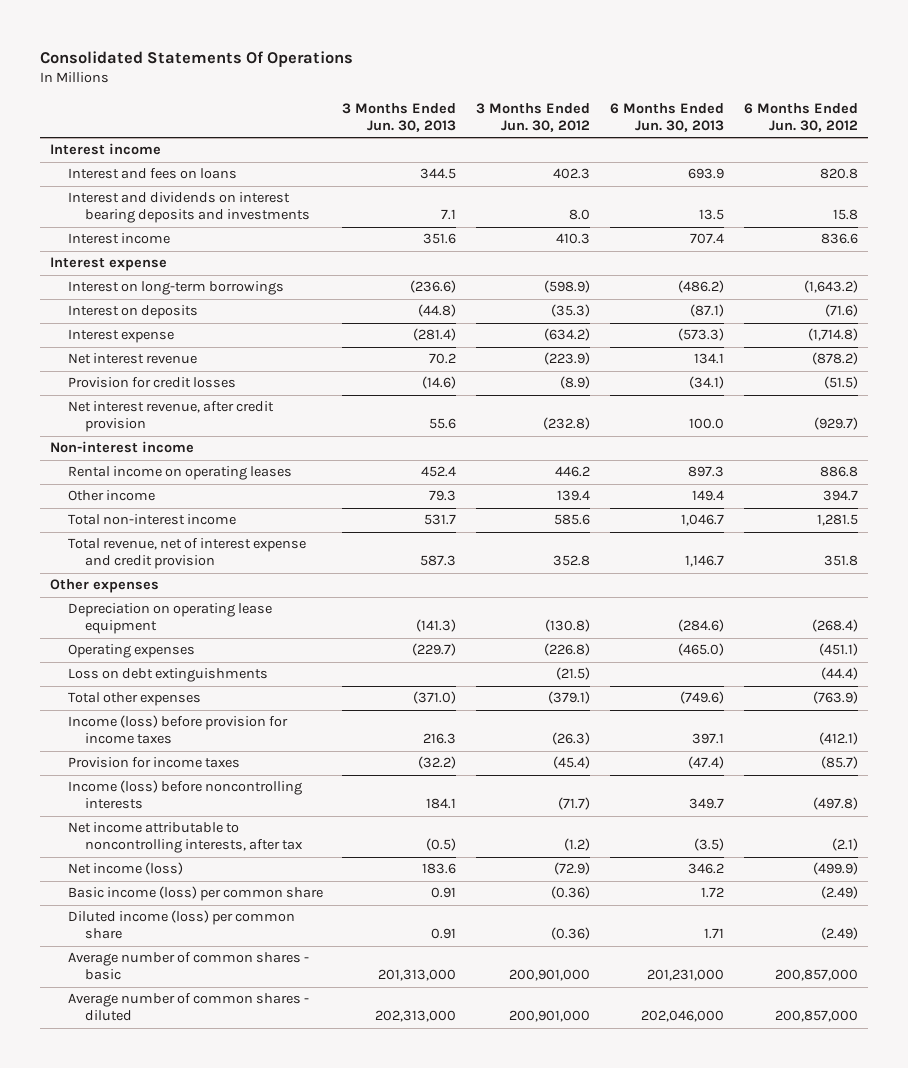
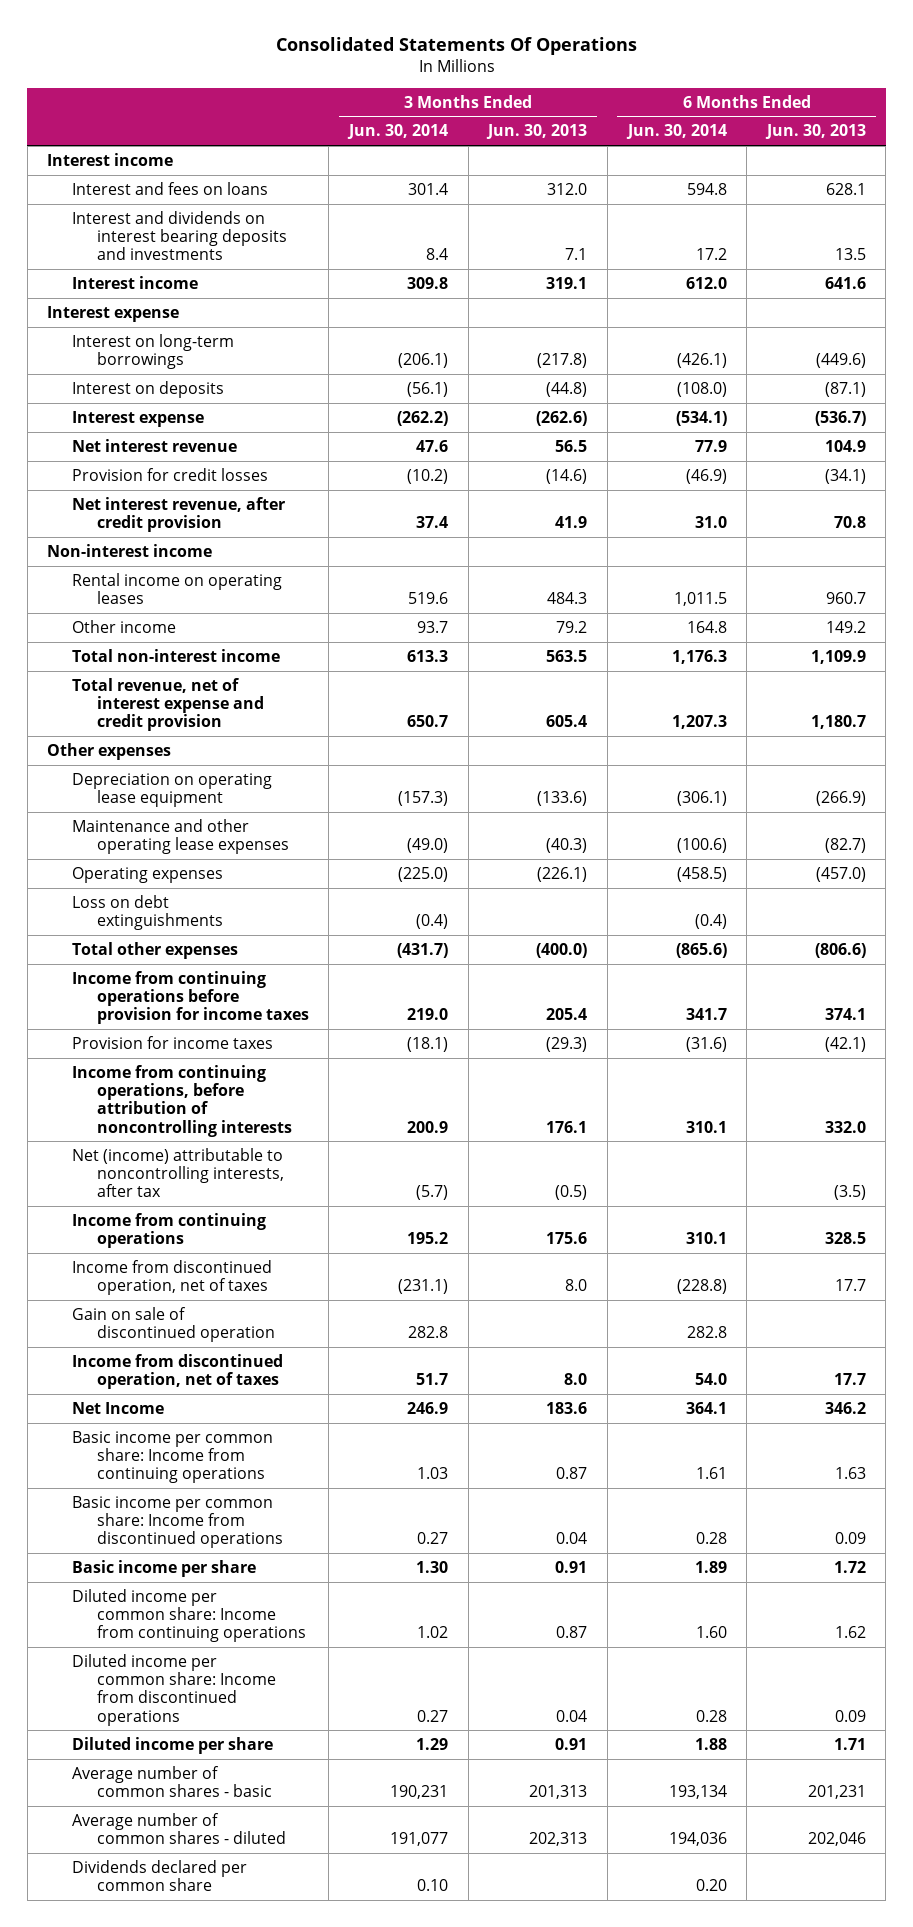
[476,102,591,132] 3 Months Ended Jun. 30, 2012 -> none
[743,102,858,132] 6 Months Ended Jun. 30, 2012 -> none
none -> [346,124,448,140] Jun. 30, 2014
none -> [625,124,727,140] Jun. 30, 2014
[420,168,457,180] 344.5 -> [547,182,588,195] 312.0
[687,168,724,180] 693.9 -> [825,182,866,195] 628.1
[423,233,457,245] 351.6 -> [546,276,588,289] 319.1
[689,233,724,245] 707.4 -> [824,276,866,289] 641.6
[410,280,457,294] (236.6) -> [537,353,588,369] (217.8)
[677,280,724,294] (486.2) -> [815,353,866,369] (449.6)
[413,328,457,342] (281.4) -> [536,410,588,426] (262.6)
[677,328,724,342] (573.3) -> [814,410,866,426] (536.7)
[429,353,457,365] 70.2 -> [555,439,588,452] 56.5
[693,353,724,365] 134.1 -> [824,439,866,452] 104.9
[429,418,457,430] 55.6 -> [555,516,588,529] 41.9
[688,418,724,430] 100.0 -> [833,516,866,529] 70.8
[421,466,457,478] 452.4 -> [547,592,588,605] 484.3
[687,466,724,478] 897.3 -> [825,592,866,605] 960.7
[429,490,457,502] 79.3 -> [556,620,588,633] 79.2
[691,490,724,502] 149.4 -> [825,620,866,633] 149.2
[424,514,457,526] 531.7 -> [546,649,588,662] 563.5
[680,514,724,527] 1,046.7 -> [810,649,866,664] 1,109.9
[420,555,457,567] 587.3 -> [546,715,588,728] 605.4
[684,555,724,568] 1,146.7 -> [810,715,866,730] 1,180.7
[416,619,457,633] (141.3) -> [537,791,588,807] (133.6)
[677,619,724,633] (284.6) -> [815,791,866,807] (266.9)
none -> [72,818,289,855] Maintenance and other operating lease expenses
[412,643,457,657] (229.7) -> [537,866,588,882] (226.1)
[677,643,724,657] (465.0) -> [815,866,866,882] (457.0)
[413,691,457,705] (371.0) -> [536,942,588,958] (400.0)
[679,691,724,705] (749.6) -> [814,942,866,958] (806.6)
[67,715,288,745] Income (loss) before provision for income taxes -> [72,970,309,1025] Income from continuing operations before provision for income taxes
[423,733,457,745] 216.3 -> [546,1008,588,1021] 205.4
[691,733,724,745] 397.1 -> [824,1008,866,1021] 374.1
[418,756,457,770] (32.2) -> [546,1036,588,1052] (29.3)
[687,756,724,770] (47.4) -> [824,1036,866,1052] (42.1)
[67,780,302,810] Income (loss) before noncontrolling interests -> [72,1064,292,1137] Income from continuing operations, before attribution of noncontrolling interests
[426,798,457,810] 184.1 -> [546,1120,588,1133] 176.1
[688,798,724,810] 349.7 -> [824,1120,866,1133] 332.0
[67,822,303,854] Net income attributable to noncontrolling interests, after tax -> [72,1147,284,1198] Net (income) attributable to noncontrolling interests, after tax
none -> [72,1212,267,1249] Income from continuing operations
none -> [72,1259,273,1296] Income from discontinued operation, net of taxes
none -> [72,1306,275,1343] Gain on sale of discontinued operation
none -> [72,1353,284,1390] Income from discontinued operation, net of taxes
[67,862,183,876] Net income (loss) -> [72,1401,165,1414] Net Income
none -> [72,1430,274,1484] Basic income per common share: Income from continuing operations
none -> [72,1495,283,1549] Basic income per common share: Income from discontinued operations
[67,886,323,902] Basic income (loss) per common share -> [72,1559,257,1577] Basic income per share
none -> [72,1588,306,1643] Diluted income per common share: Income from continuing operations
none -> [72,1653,276,1726] Diluted income per common share: Income from discontinued operations
[67,910,295,940] Diluted income (loss) per common share -> [72,1736,274,1754] Diluted income per share
[378,969,457,982] 201,313,000 -> [529,1785,588,1800] 201,313
[646,969,724,982] 201,231,000 -> [807,1785,866,1800] 201,231
[375,1010,457,1023] 202,313,000 -> [529,1832,588,1847] 202,313
[640,1010,724,1023] 202,046,000 -> [807,1832,866,1847] 202,046
none -> [72,1859,248,1892] Dividends declared per common share

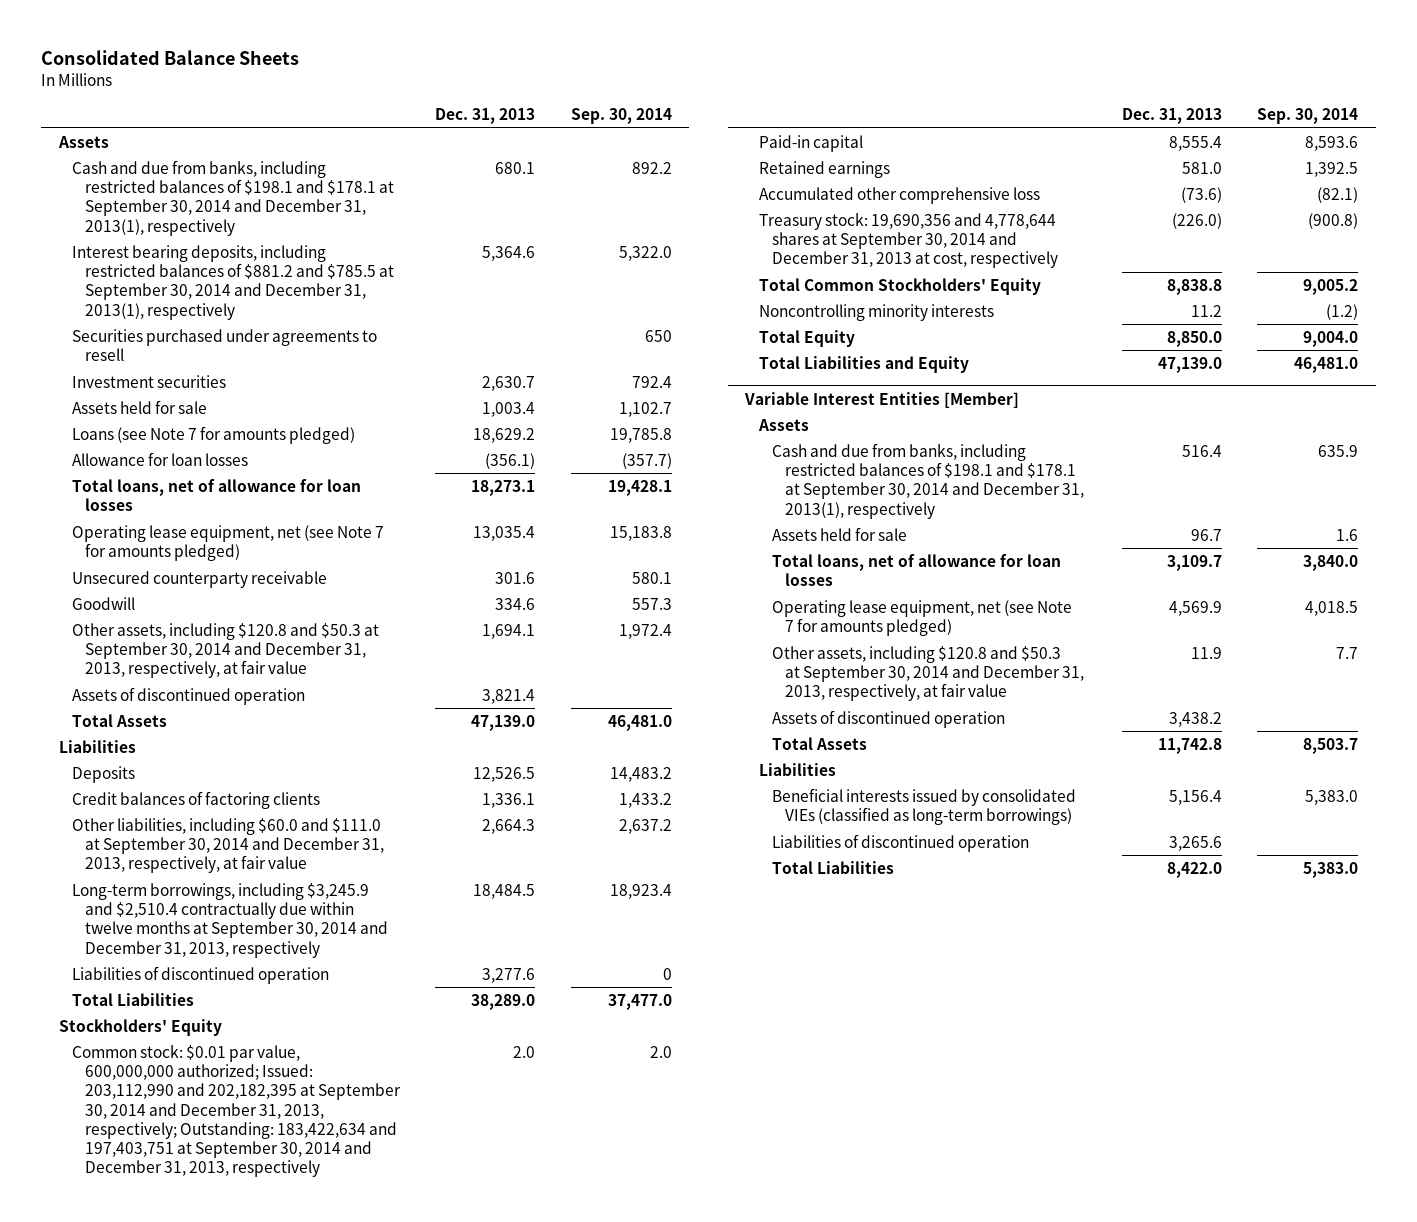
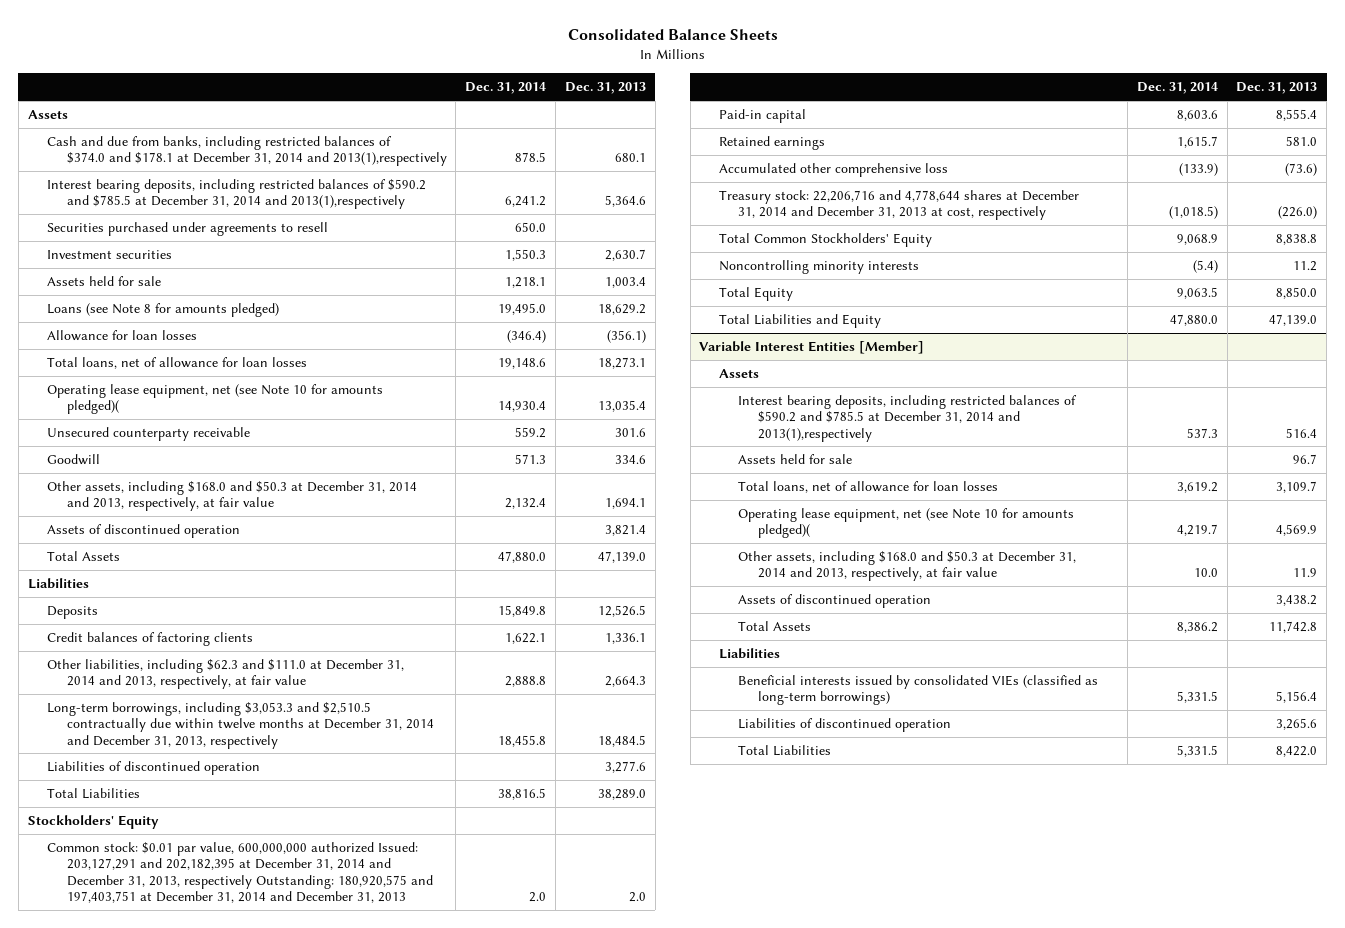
[570,108,672,125] Sep. 30, 2014 -> none
none -> [465,82,547,95] Dec. 31, 2014
[71,159,395,236] Cash and due from banks, including restricted balances of $198.1 and $178.1 at September 30, 2014 and December 31, 2013(1), respectively -> [47,135,447,167] Cash and due from banks, including restricted balances of $374.0 and $178.1 at December 31, 2014 and 2013(1),respectively
[71,244,395,320] Interest bearing deposits, including restricted balances of $881.2 and $785.5 at September 30, 2014 and December 31, 2013(1), respectively -> [47,178,427,210] Interest bearing deposits, including restricted balances of $590.2 and $785.5 at December 31, 2014 and 2013(1),respectively
[71,425,355,444] Loans (see Note 7 for amounts pledged) -> [47,302,280,317] Loans (see Note 8 for amounts pledged)
[71,524,384,562] Operating lease equipment, net (see Note 7 for amounts pledged) -> [47,383,384,415] Operating lease equipment, net (see Note 10 for amounts pledged)(
[71,622,379,679] Other assets, including $120.8 and $50.3 at September 30, 2014 and December 31, 2013, respectively, at fair value -> [47,480,418,512] Other assets, including $168.0 and $50.3 at December 31, 2014 and 2013, respectively, at fair value
[71,817,385,874] Other liabilities, including $60.0 and $111.0 at September 30, 2014 and December 31, 2013, respectively, at fair value -> [47,658,405,690] Other liabilities, including $62.3 and $111.0 at December 31, 2014 and 2013, respectively, at fair value
[71,882,389,958] Long-term borrowings, including $3,245.9 and $2,510.4 contractually due within twelve months at September 30, 2014 and December 31, 2013, respectively -> [47,701,434,749] Long-term borrowings, including $3,053.3 and $2,510.5 contractually due within twelve months at December 31, 2014 and December 31, 2013, respectively
[71,1044,402,1178] Common stock: $0.01 par value, 600,000,000 authorized; Issued: 203,112,990 and 202,182,395 at September 30, 2014 and December 31, 2013, respectively; Outstanding: 183,422,634 and 197,403,751 at September 30, 2014 and December 31, 2013, respectively -> [47,841,433,903] Common stock: $0.01 par value, 600,000,000 authorized Issued: 203,127,291 and 202,182,395 at December 31, 2014 and December 31, 2013, respectively Outstanding: 180,920,575 and 197,403,751 at December 31, 2014 and December 31, 2013
[758,212,1058,269] Treasury stock: 19,690,356 and 4,778,644 shares at September 30, 2014 and December 31, 2013 at cost, respectively -> [718,189,1079,221] Treasury stock: 22,206,716 and 4,778,644 shares at December 31, 2014 and December 31, 2013 at cost, respectively
[771,442,1085,519] Cash and due from banks, including restricted balances of $198.1 and $178.1 at September 30, 2014 and December 31, 2013(1), respectively -> [738,394,1078,442] Interest bearing deposits, including restricted balances of $590.2 and $785.5 at December 31, 2014 and 2013(1),respectively
[771,599,1072,637] Operating lease equipment, net (see Note 7 for amounts pledged) -> [738,507,1075,539] Operating lease equipment, net (see Note 10 for amounts pledged)(
[771,645,1085,702] Other assets, including $120.8 and $50.3 at September 30, 2014 and December 31, 2013, respectively, at fair value -> [738,550,1077,582] Other assets, including $168.0 and $50.3 at December 31, 2014 and 2013, respectively, at fair value

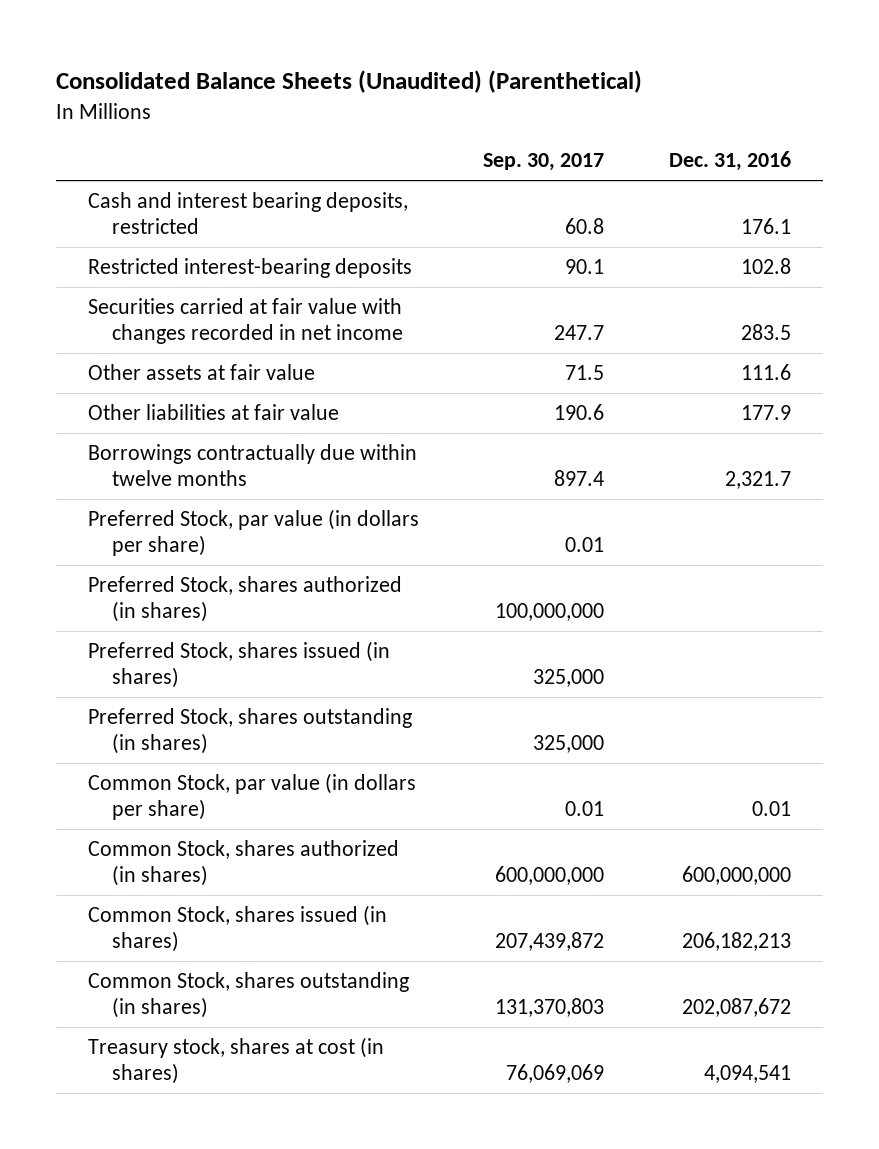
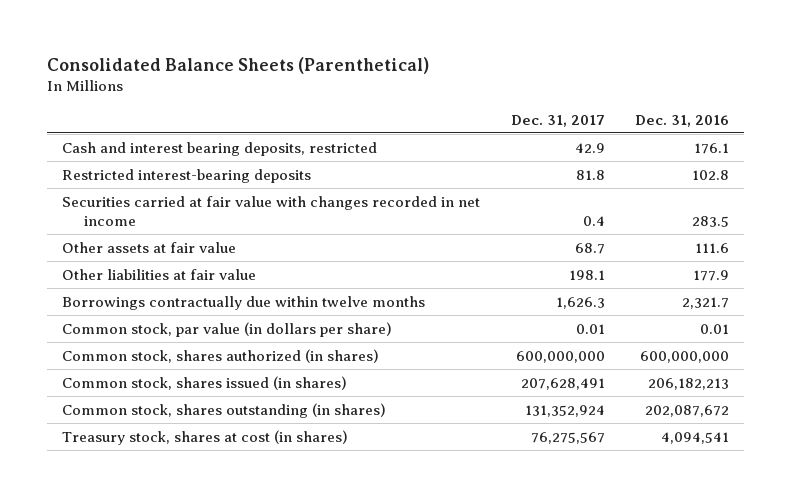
[55,70,642,94] Consolidated Balance Sheets (Unaudited) (Parenthetical) -> [47,56,430,74] Consolidated Balance Sheets (Parenthetical)
[483,153,605,172] Sep. 30, 2017 -> none
none -> [510,114,605,127] Dec. 31, 2017
[88,508,420,557] Preferred Stock, par value (in dollars per share) -> none
[88,575,403,623] Preferred Stock, shares authorized (in shares) -> none
[88,640,391,689] Preferred Stock, shares issued (in shares) -> none
[88,707,413,755] Preferred Stock, shares outstanding (in shares) -> none
[88,772,417,821] Common Stock, par value (in dollars per share) -> [62,321,393,337] Common stock, par value (in dollars per share)
[88,839,400,887] Common Stock, shares authorized (in shares) -> [62,348,380,363] Common stock, shares authorized (in shares)
[88,904,388,953] Common Stock, shares issued (in shares) -> [62,375,348,390] Common stock, shares issued (in shares)
[88,971,410,1019] Common Stock, shares outstanding (in shares) -> [62,402,387,418] Common stock, shares outstanding (in shares)

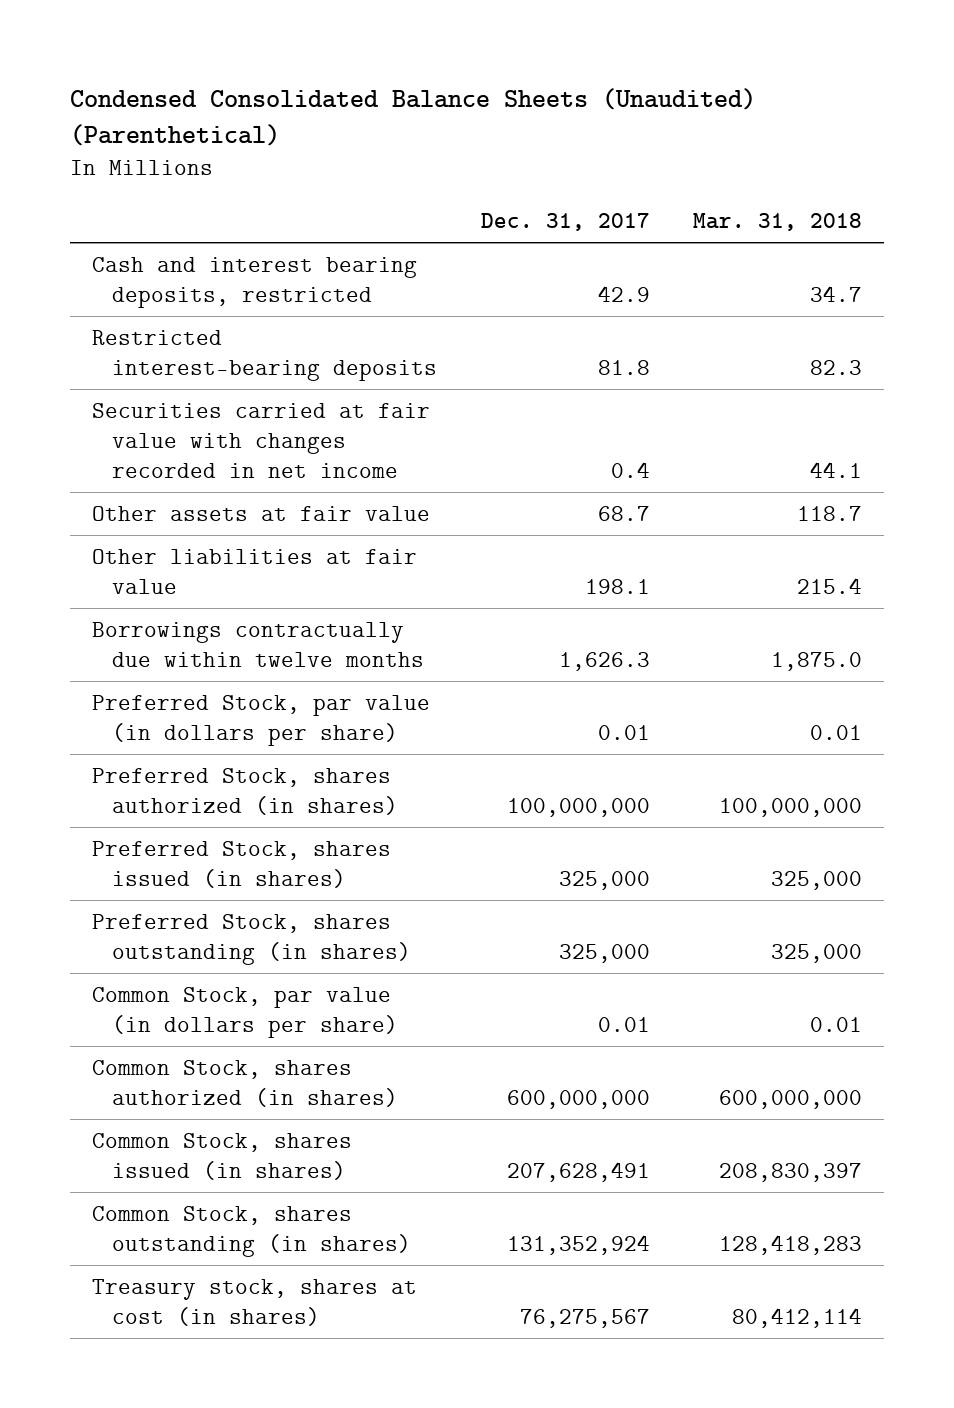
[47,56,430,74] Consolidated Balance Sheets (Parenthetical) -> [69,87,756,147] Condensed Consolidated Balance Sheets (Unaudited) (Parenthetical)
[635,114,730,127] Dec. 31, 2016 -> none
none -> [693,212,863,231] Mar. 31, 2018
none -> [91,694,430,746] Preferred Stock, par value (in dollars per share)
none -> [91,767,399,815] Preferred Stock, shares authorized (in shares)
none -> [91,840,391,888] Preferred Stock, shares issued (in shares)
none -> [91,913,412,965] Preferred Stock, shares outstanding (in shares)
[62,321,393,337] Common stock, par value (in dollars per share) -> [91,986,399,1038] Common Stock, par value (in dollars per share)
[62,348,380,363] Common stock, shares authorized (in shares) -> [91,1059,399,1107] Common Stock, shares authorized (in shares)
[62,375,348,390] Common stock, shares issued (in shares) -> [91,1132,352,1180] Common Stock, shares issued (in shares)
[62,402,387,418] Common stock, shares outstanding (in shares) -> [91,1205,412,1257] Common Stock, shares outstanding (in shares)

